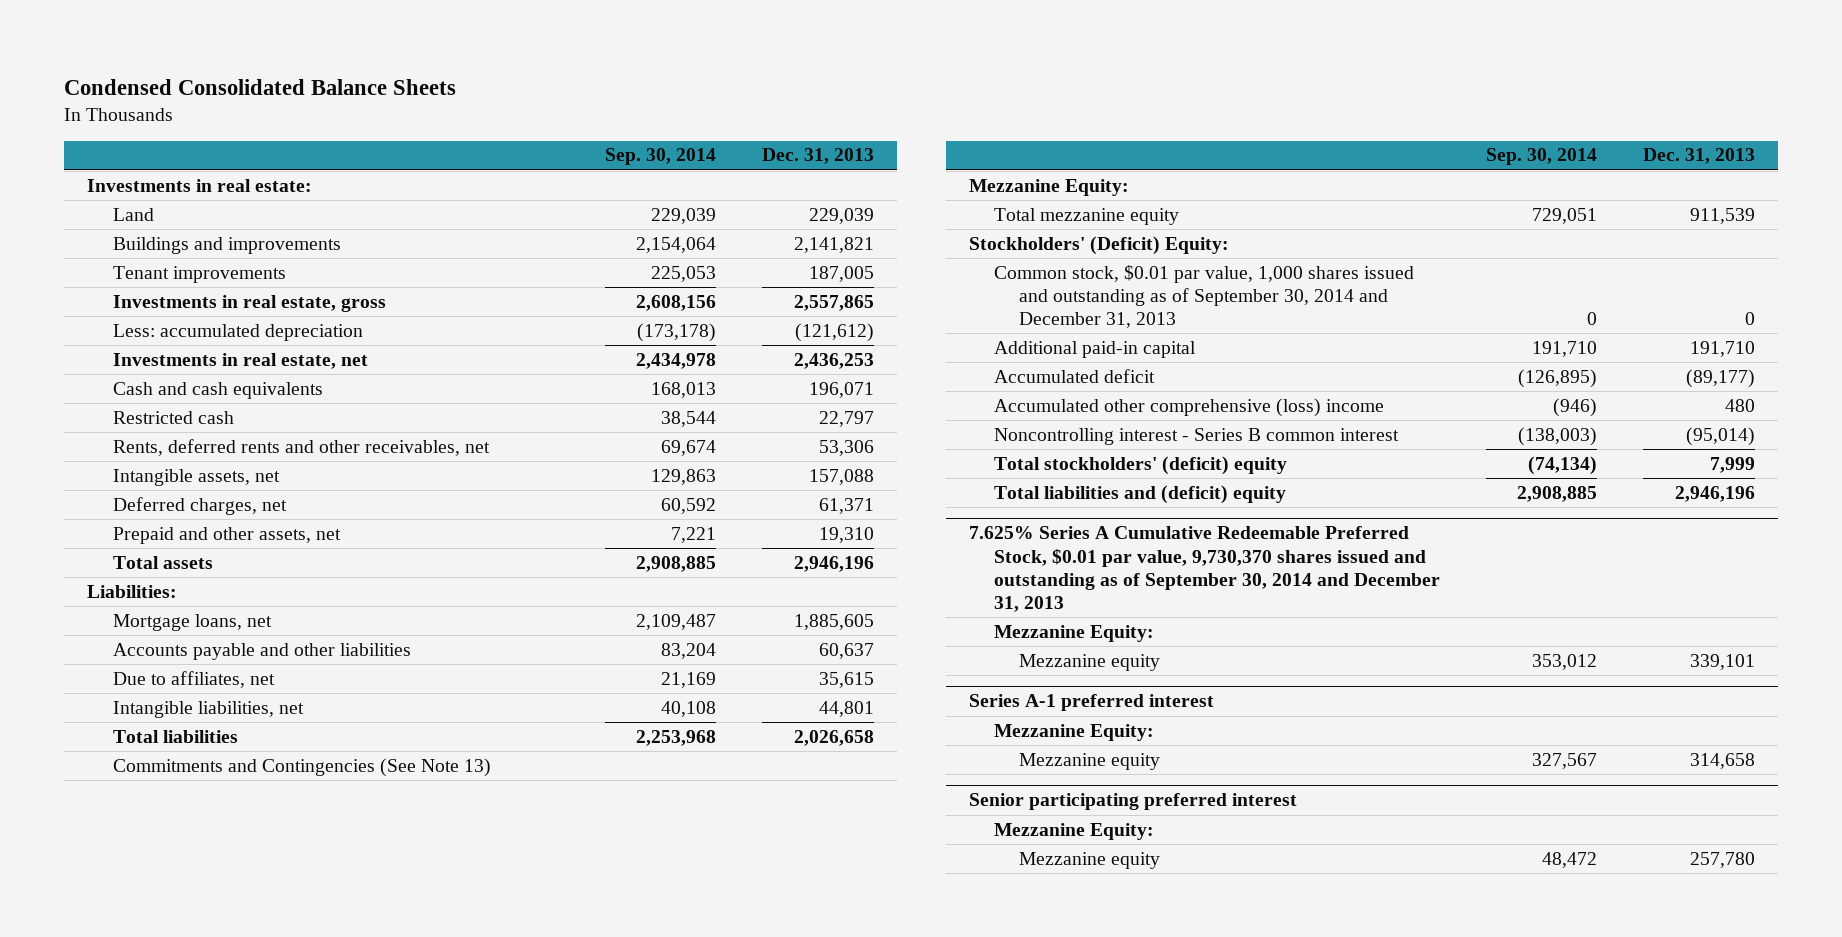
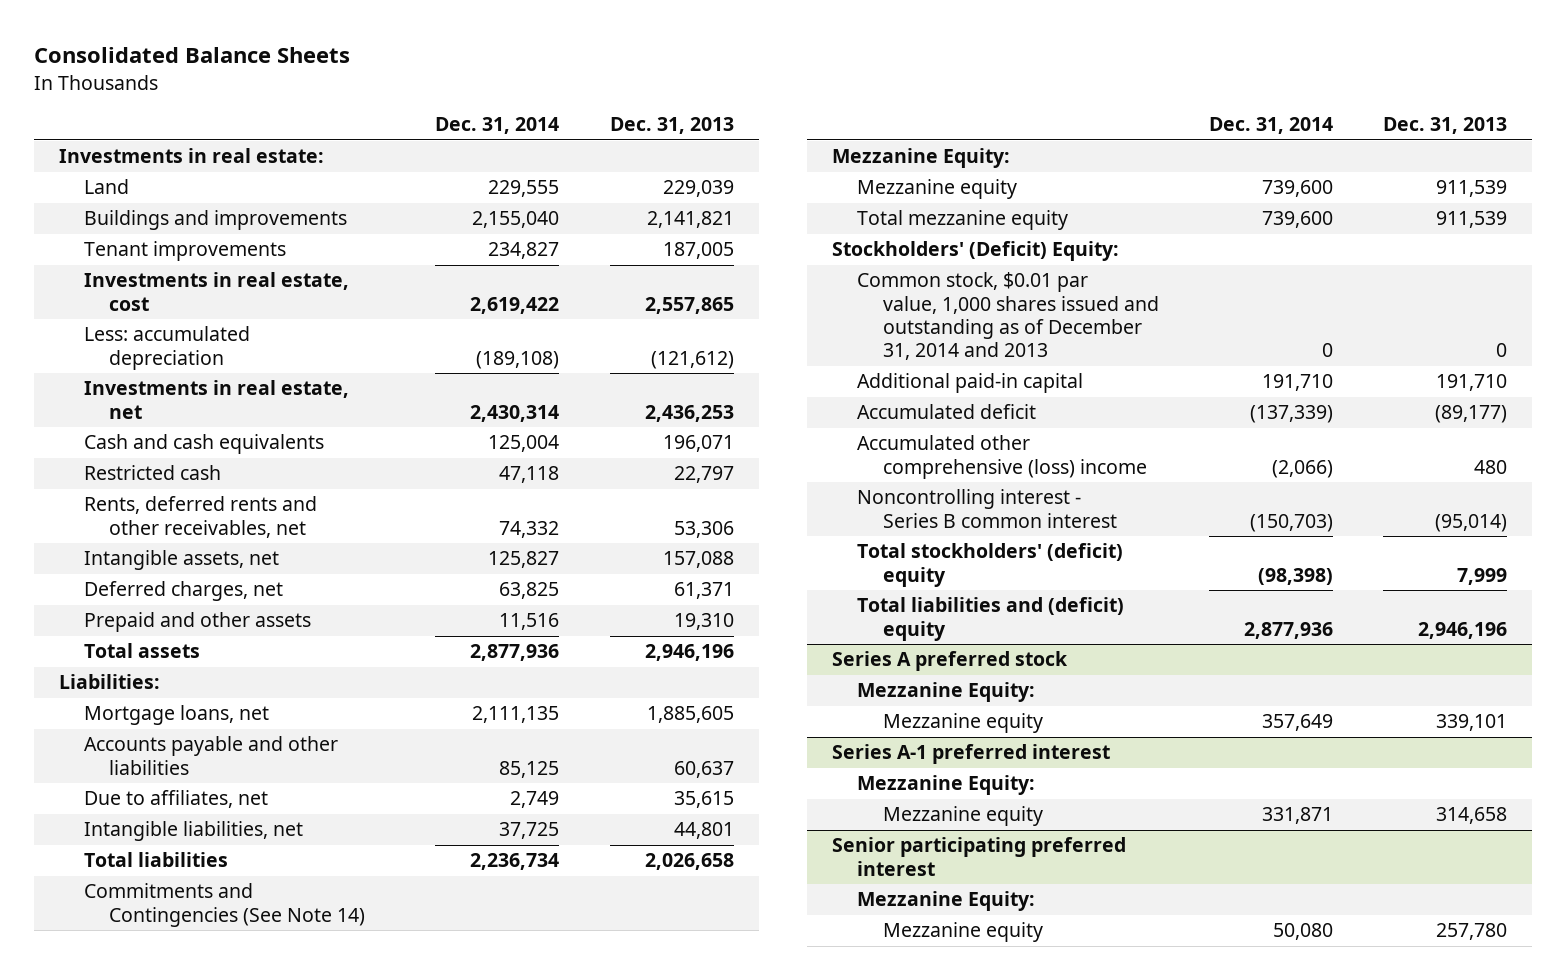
[64,78,457,95] Condensed Consolidated Balance Sheets -> [33,47,350,64] Consolidated Balance Sheets
[604,148,716,166] Sep. 30, 2014 -> none
none -> [435,117,560,135] Dec. 31, 2014
[112,294,386,312] Investments in real estate, gross -> [83,272,349,311] Investments in real estate, cost
[112,526,341,544] Prepaid and other assets, net -> [83,612,311,633] Prepaid and other assets
[112,757,491,777] Commitments and Contingencies (See Note 13) -> [83,883,366,927] Commitments and Contingencies (See Note 14)
none -> [857,179,1018,200] Mezzanine equity
[993,264,1414,329] Common stock, $0.01 par value, 1,000 shares issued and outstanding as of September 30, 2014 and December 31, 2013 -> [857,272,1159,361] Common stock, $0.01 par value, 1,000 shares issued and outstanding as of December 31, 2014 and 2013
[968,526,1440,613] 7.625% Series A Cumulative Redeemable Preferred Stock, $0.01 par value, 9,730,370 shares issued and outstanding as of September 30, 2014 and December 31, 2013 -> none
none -> [832,651,1069,672] Series A preferred stock

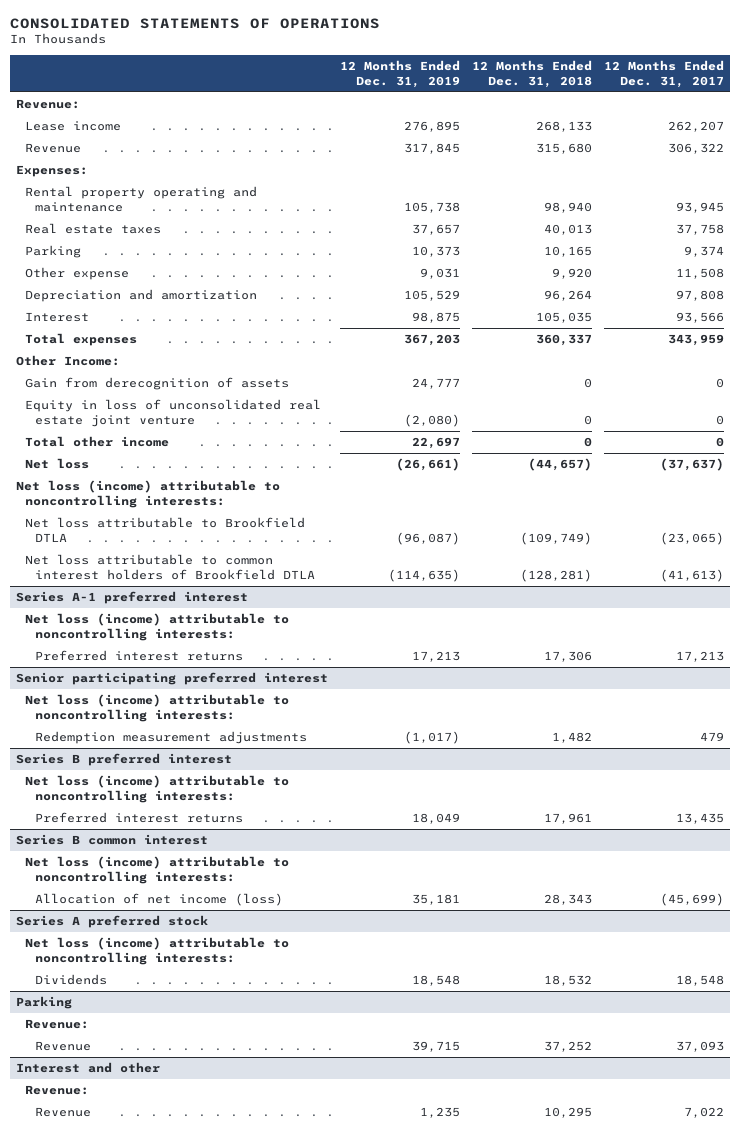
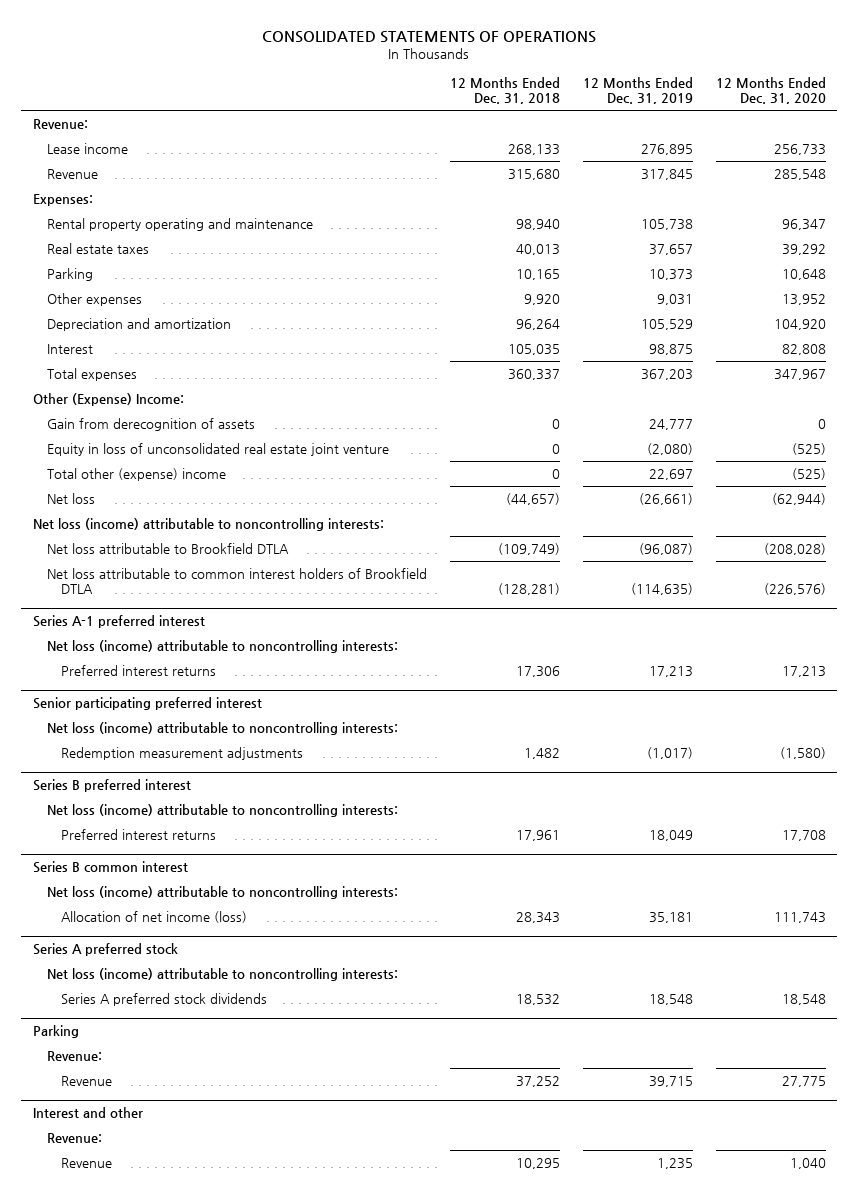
[603,59,724,88] 12 Months Ended Dec. 31, 2017 -> none
none -> [715,76,826,105] 12 Months Ended Dec. 31, 2020
[25,266,130,280] Other expense -> [46,292,142,306] Other expenses
[15,354,120,366] Other Income: -> [32,392,184,406] Other (Expense) Income:
[25,435,170,447] Total other income -> [46,467,226,481] Total other (expense) income
[34,973,107,985] Dividends -> [60,992,267,1006] Series A preferred stock dividends

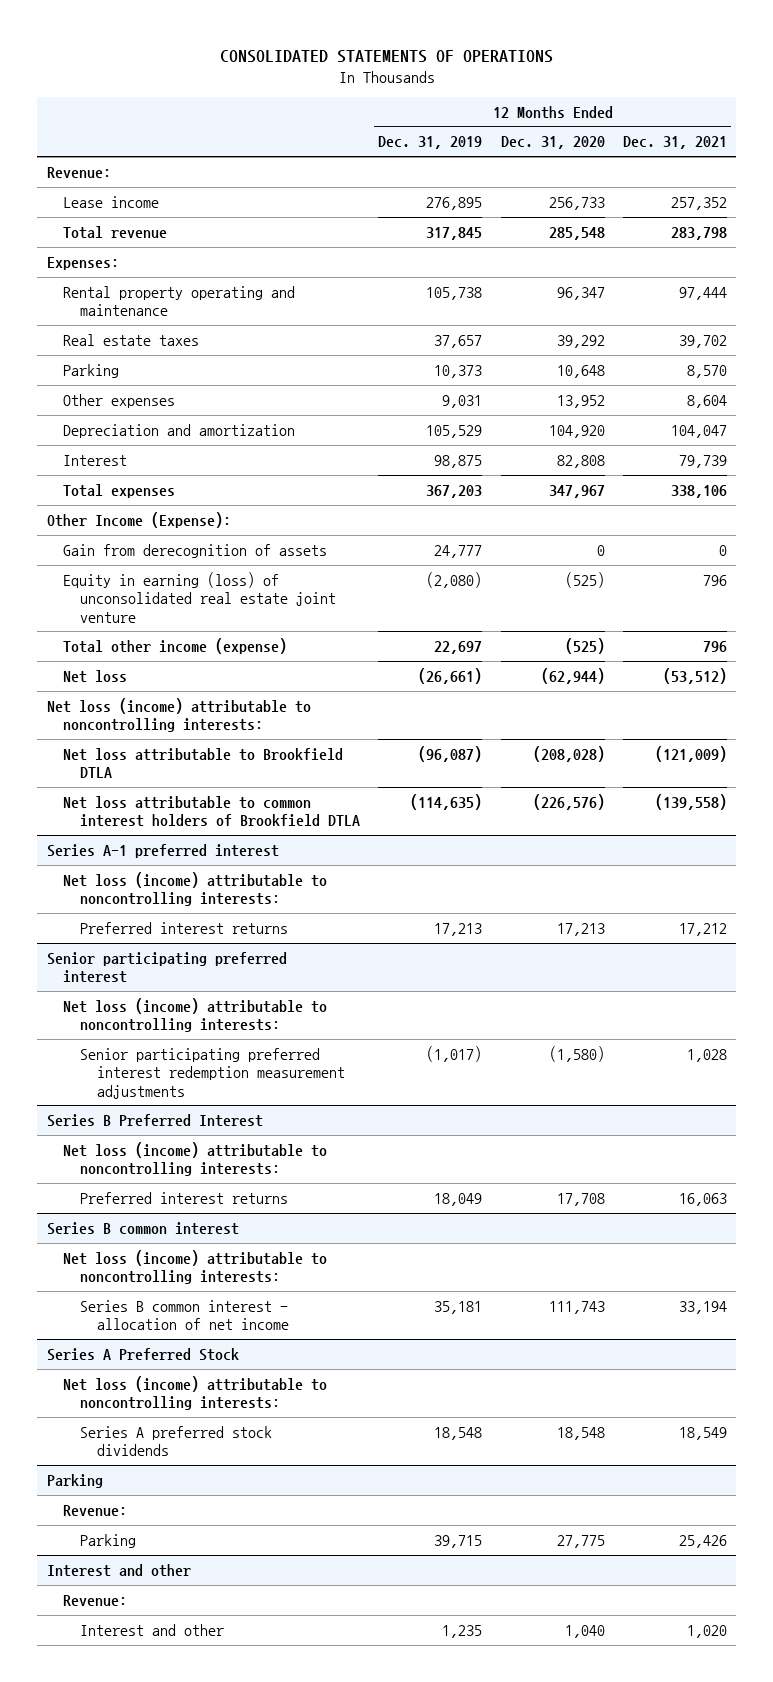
[449,76,560,105] 12 Months Ended Dec. 31, 2018 -> none
none -> [622,136,727,150] Dec. 31, 2021
[46,168,98,179] Revenue -> [63,225,168,239] Total revenue
[32,392,184,406] Other (Expense) Income: -> [46,511,231,528] Other Income (Expense):
[46,442,389,456] Equity in loss of unconsolidated real estate joint venture -> [63,571,337,623] Equity in earning (loss) of unconsolidated real estate joint venture
[46,467,226,481] Total other (expense) income -> [63,637,288,654] Total other income (expense)
[60,746,303,760] Redemption measurement adjustments -> [80,1047,345,1099] Senior participating preferred interest redemption measurement adjustments
[32,779,191,793] Series B preferred interest -> [46,1113,263,1127] Series B Preferred Interest
[60,910,247,923] Allocation of net income (loss) -> [80,1299,289,1331] Series B common interest - allocation of net income
[32,943,178,957] Series A preferred stock -> [46,1347,239,1361] Series A Preferred Stock
[60,1075,112,1086] Revenue -> [80,1533,137,1548] Parking
[60,1157,112,1168] Revenue -> [80,1623,225,1636] Interest and other

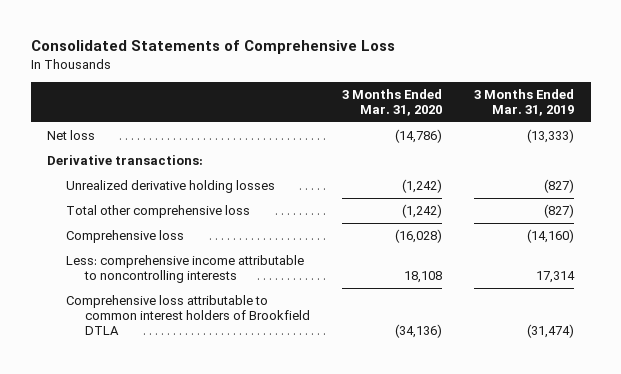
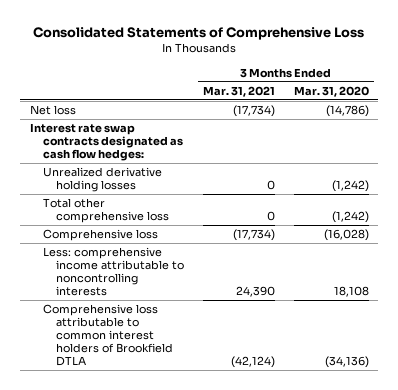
[474,88,575,117] 3 Months Ended Mar. 31, 2019 -> none
none -> [202,85,275,97] Mar. 31, 2021
[46,155,203,166] Derivative transactions: -> [29,123,183,162] Interest rate swap contracts designated as cash flow hedges:

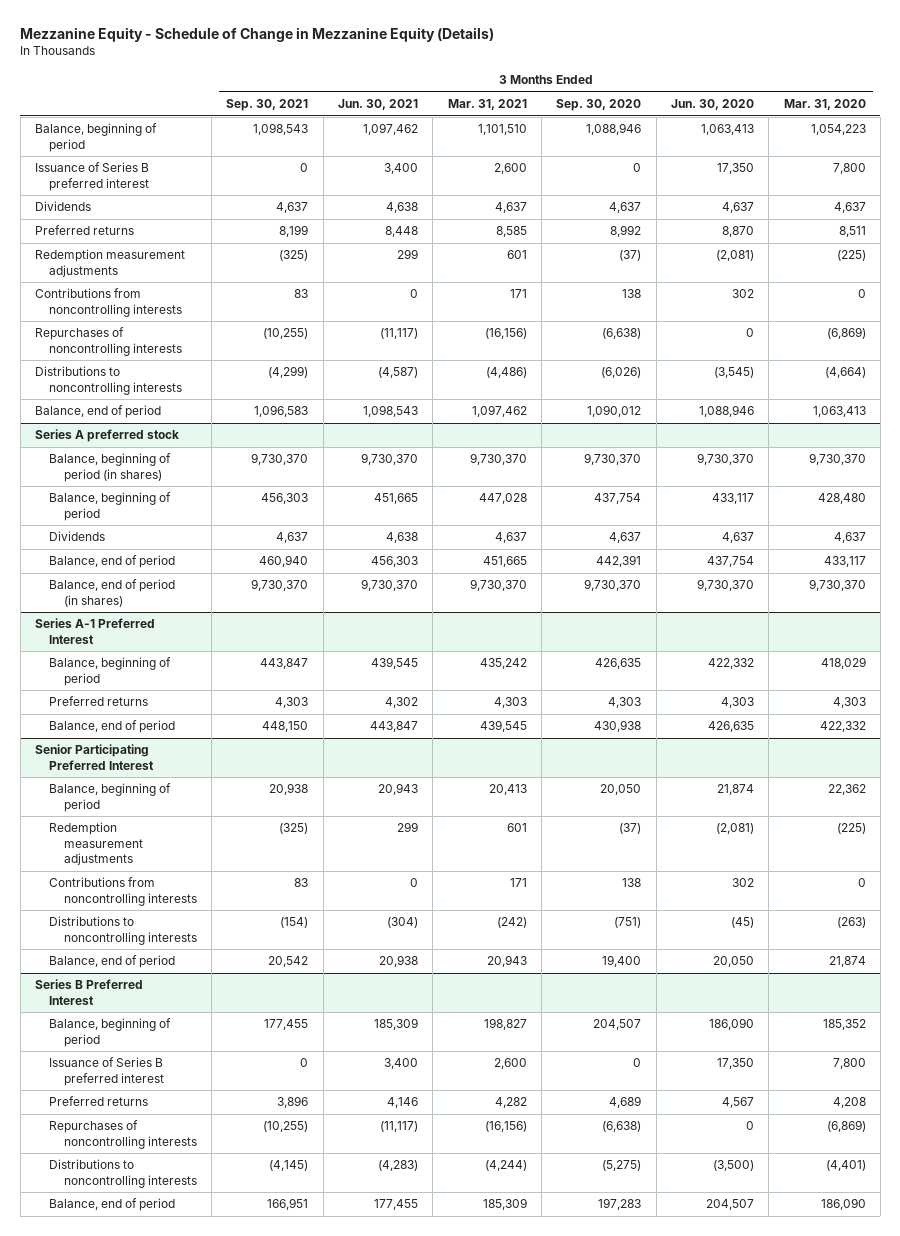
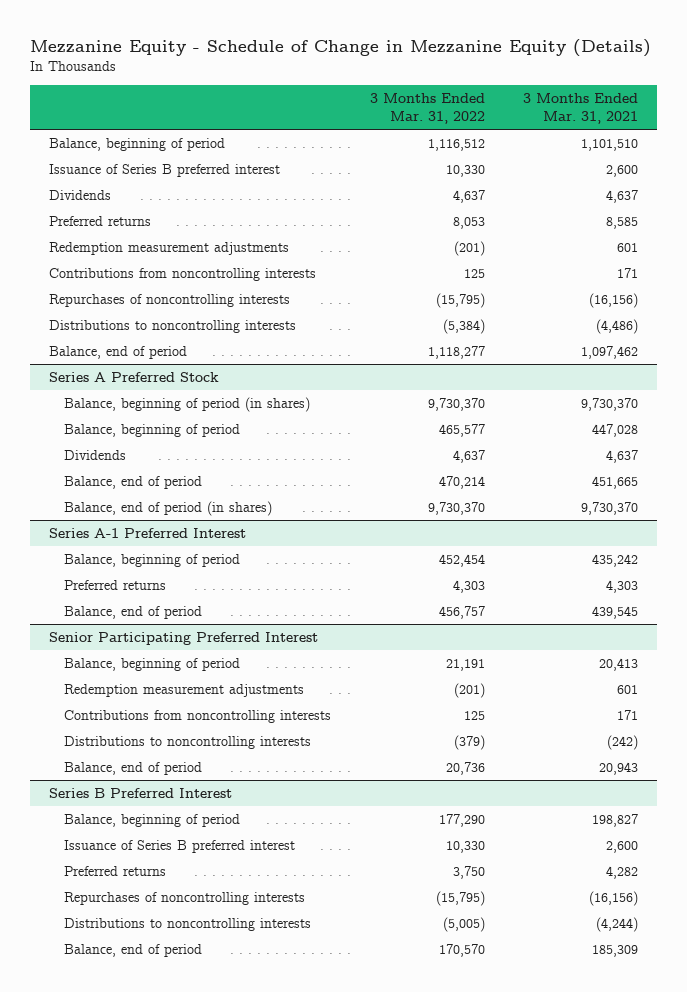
[226,98,309,111] Sep. 30, 2021 -> none
[338,98,419,110] Jun. 30, 2021 -> none
[556,98,642,111] Sep. 30, 2020 -> none
[670,98,754,110] Jun. 30, 2020 -> none
[783,98,866,110] Mar. 31, 2020 -> none
none -> [369,93,485,125] 3 Months Ended Mar. 31, 2022
[34,429,179,443] Series A preferred stock -> [49,372,220,383] Series A Preferred Stock

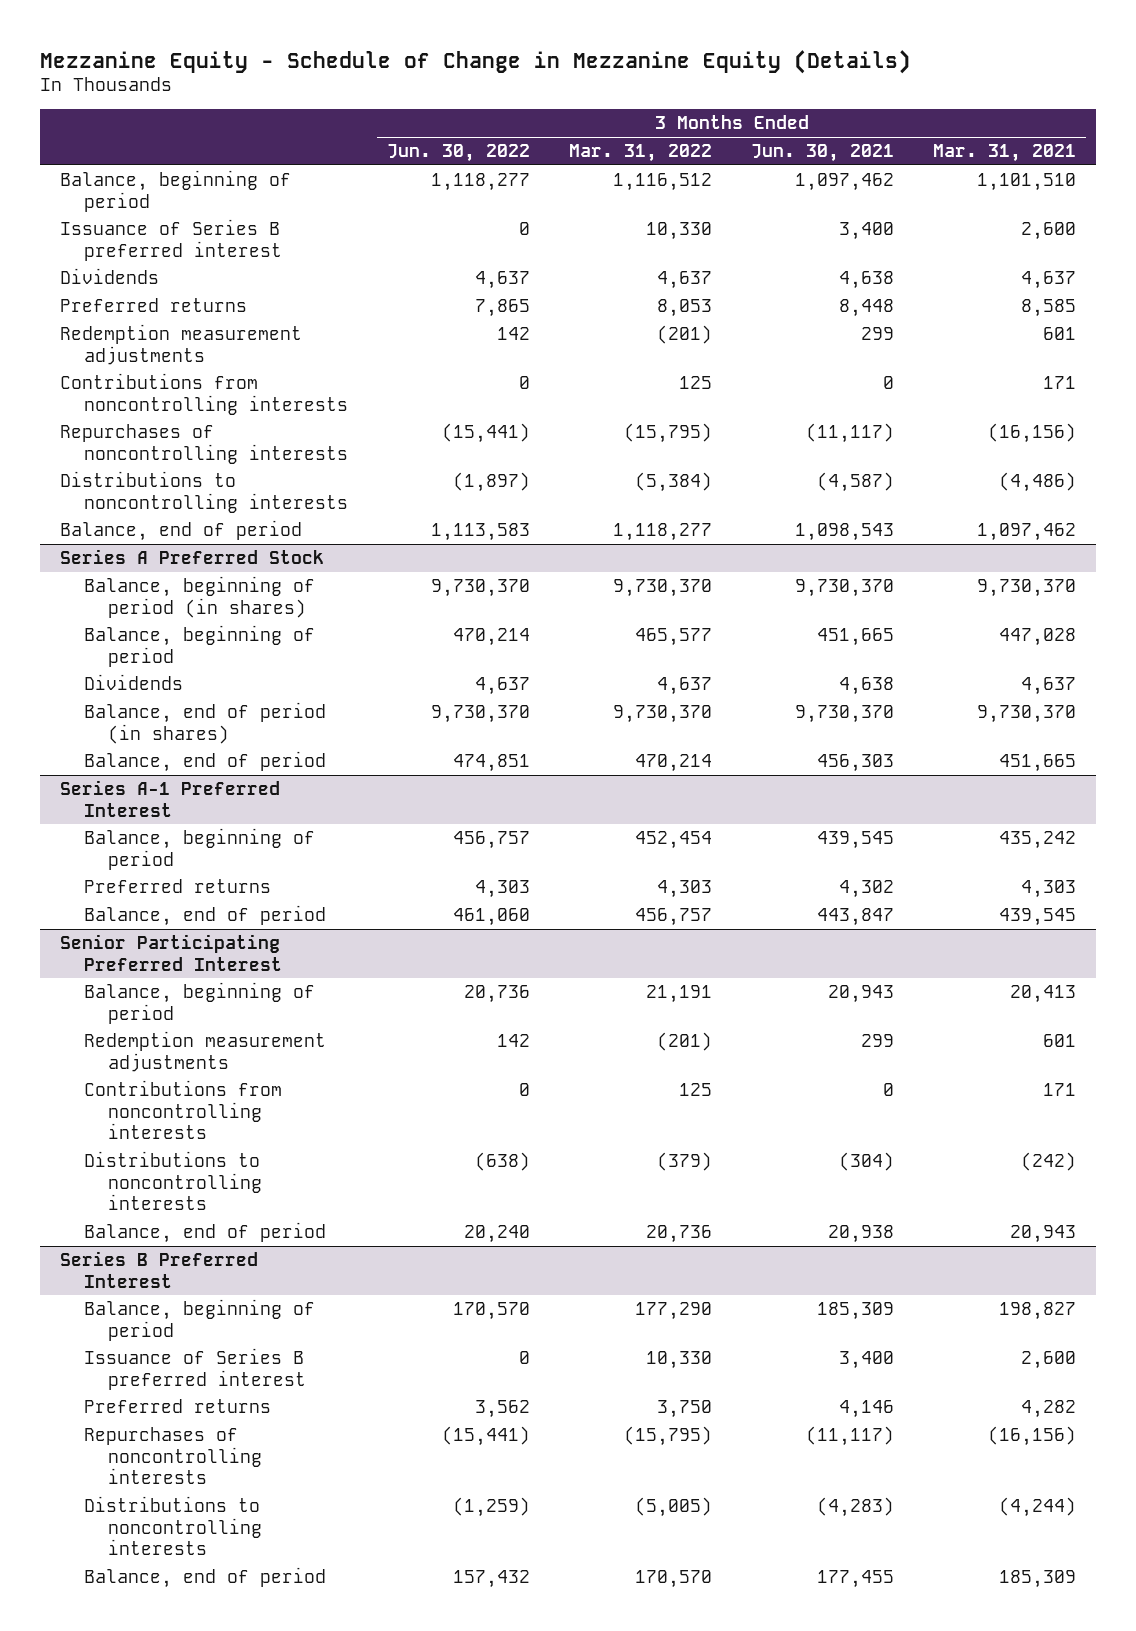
none -> [387,144,531,163] Jun. 30, 2022
none -> [751,144,895,163] Jun. 30, 2021
[64,476,203,490] Balance, end of period -> [83,751,326,773] Balance, end of period

